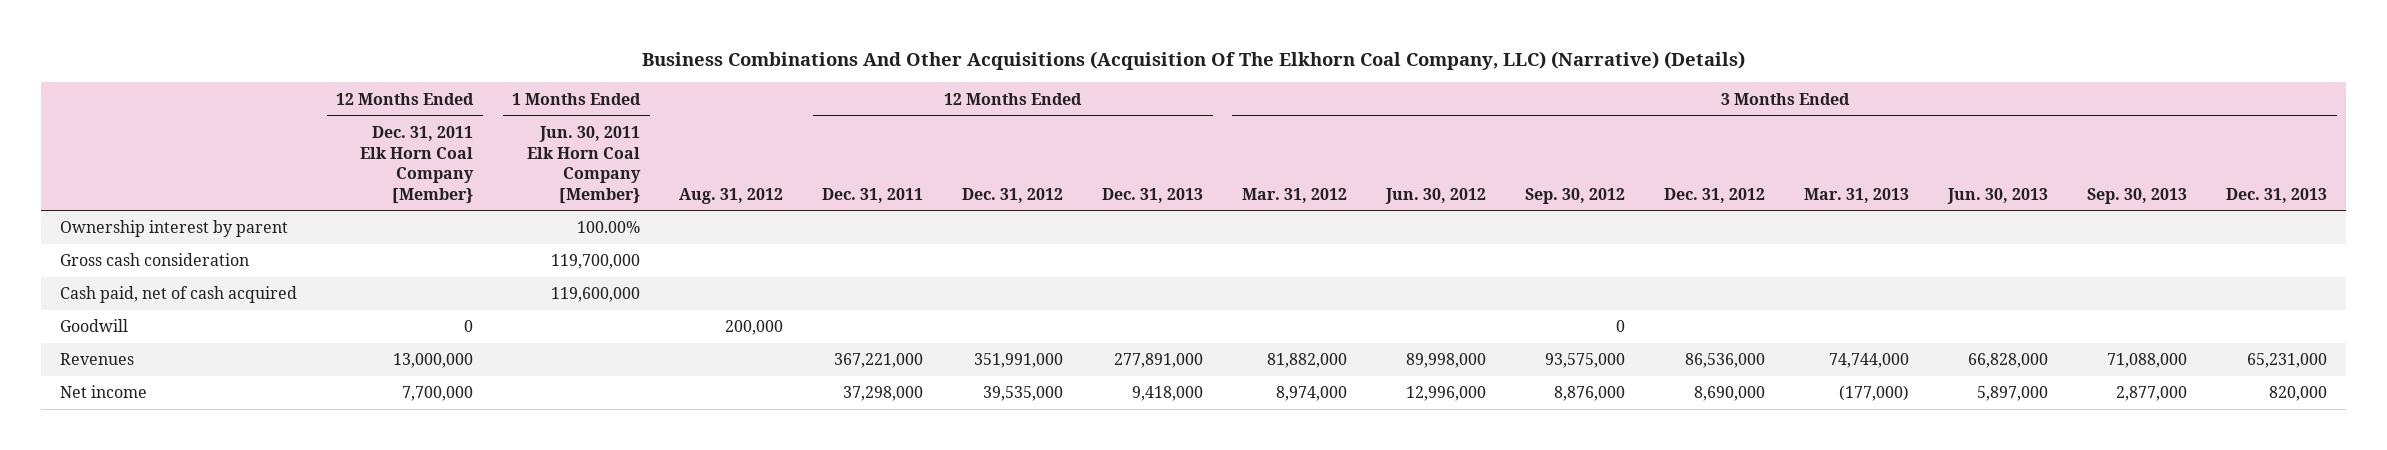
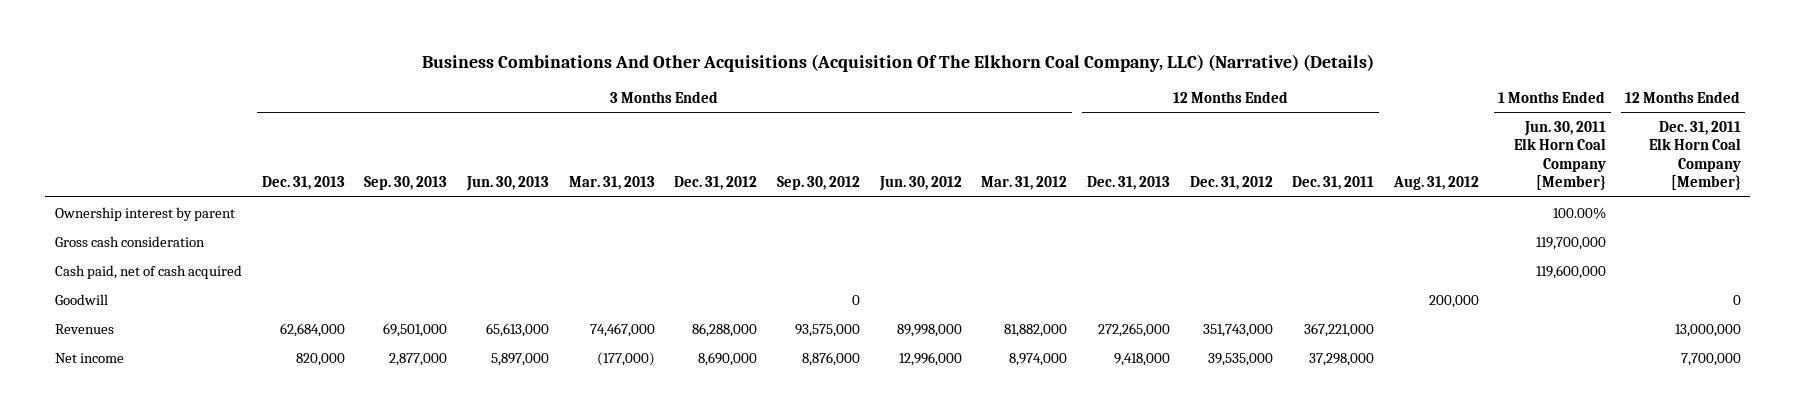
[974,353,1064,369] 351,991,000 -> [1202,323,1273,337] 351,743,000
[1114,353,1204,369] 277,891,000 -> [1098,322,1171,337] 272,265,000
[1685,353,1766,369] 86,536,000 -> [692,322,758,337] 86,288,000
[1829,353,1910,369] 74,744,000 -> [589,322,655,337] 74,467,000
[1967,353,2048,369] 66,828,000 -> [485,322,549,337] 65,613,000
[2106,353,2187,369] 71,088,000 -> [383,322,448,337] 69,501,000
[2246,353,2327,369] 65,231,000 -> [279,322,345,337] 62,684,000

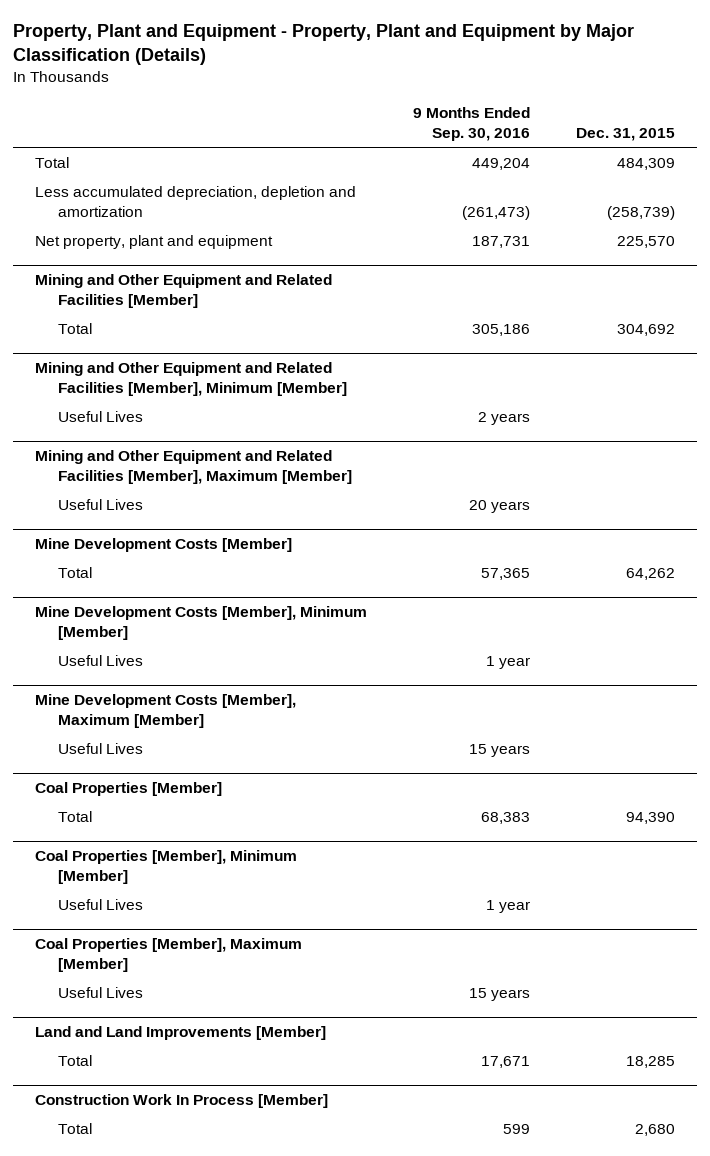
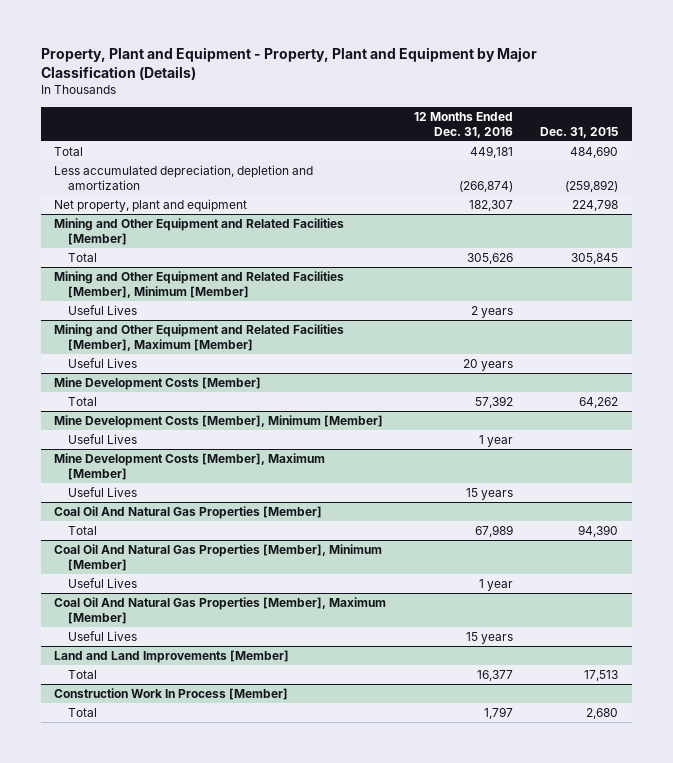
[412,106,530,142] 9 Months Ended Sep. 30, 2016 -> none
none -> [413,111,513,138] 12 Months Ended Dec. 31, 2016
[616,157,675,170] 484,309 -> [570,145,619,158] 484,690
[606,206,675,221] (258,739) -> [565,180,619,193] (259,892)
[616,235,675,248] 225,570 -> [572,198,619,211] 224,798
[616,323,675,336] 304,692 -> [571,252,619,264] 305,845
[35,782,223,797] Coal Properties [Member] -> [54,505,323,519] Coal Oil And Natural Gas Properties [Member]
[35,850,298,885] Coal Properties [Member], Minimum [Member] -> [54,543,383,572] Coal Oil And Natural Gas Properties [Member], Minimum [Member]
[35,938,303,973] Coal Properties [Member], Maximum [Member] -> [54,596,387,625] Coal Oil And Natural Gas Properties [Member], Maximum [Member]
[625,1055,675,1068] 18,285 -> [584,669,619,681] 17,513

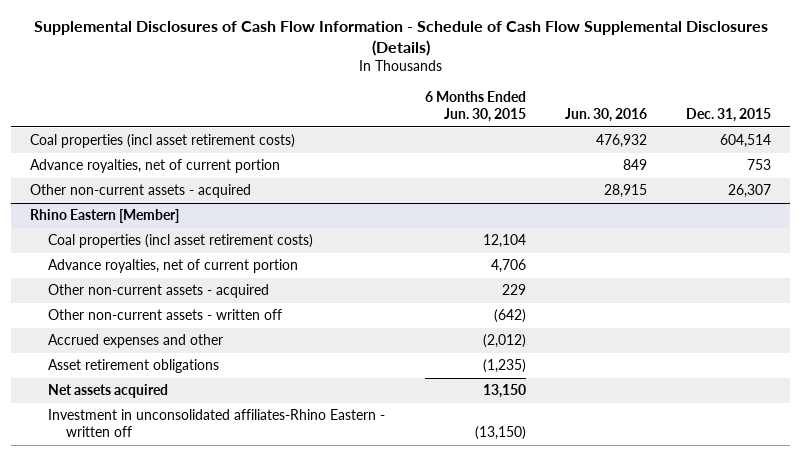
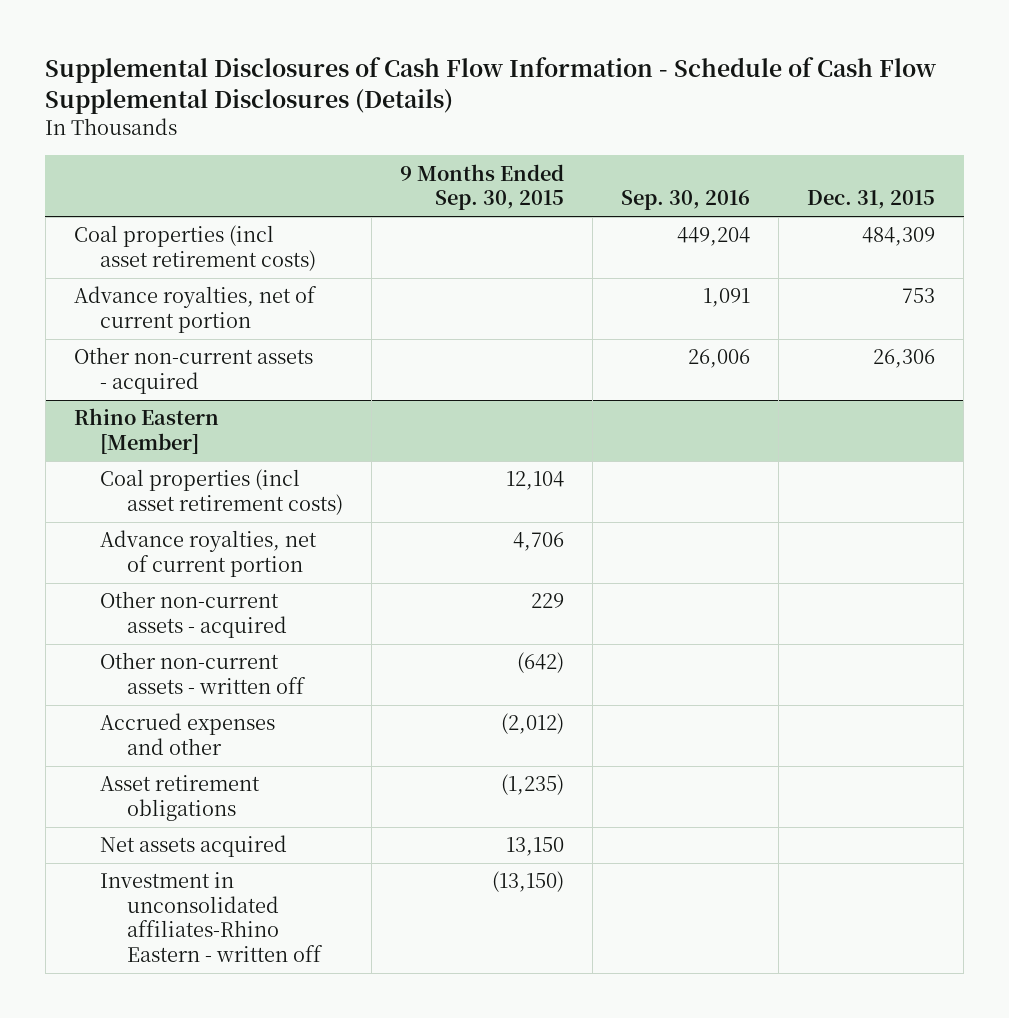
[424,91,526,123] 6 Months Ended Jun. 30, 2015 -> none
[564,108,647,123] Jun. 30, 2016 -> none
none -> [400,163,565,211] 9 Months Ended Sep. 30, 2015
none -> [621,190,751,211] Sep. 30, 2016
[719,134,771,149] 604,514 -> [862,227,936,247] 484,309
[727,184,771,199] 26,307 -> [873,349,936,369] 26,306

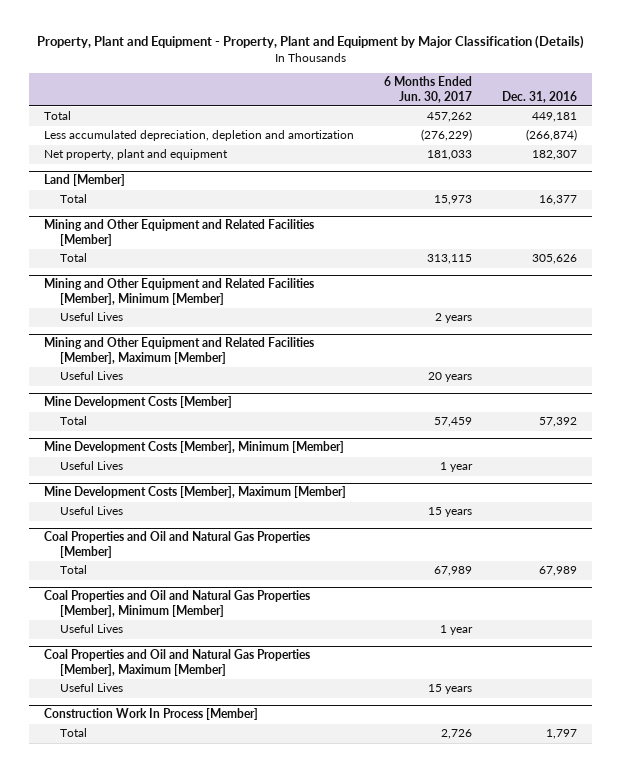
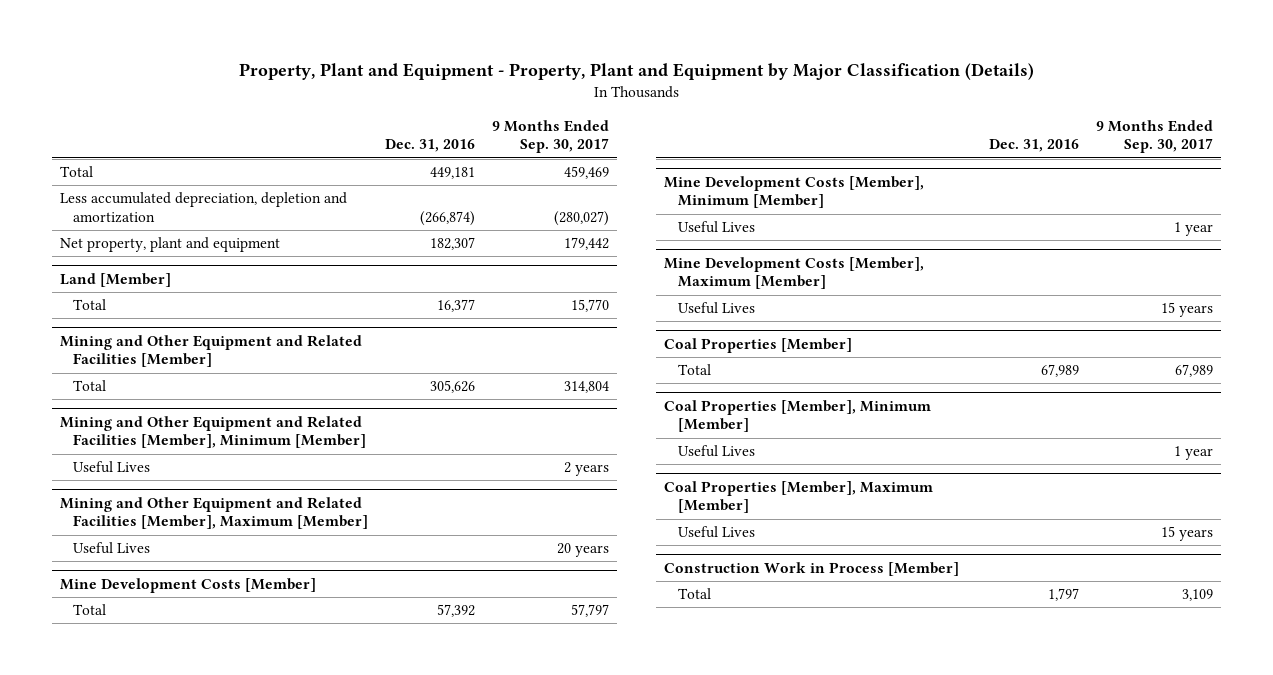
[384,76,473,103] 6 Months Ended Jun. 30, 2017 -> none
none -> [491,119,609,154] 9 Months Ended Sep. 30, 2017
[43,531,310,558] Coal Properties and Oil and Natural Gas Properties [Member] -> [664,337,853,353] Coal Properties [Member]
[43,590,310,617] Coal Properties and Oil and Natural Gas Properties [Member], Minimum [Member] -> [664,399,932,433] Coal Properties [Member], Minimum [Member]
[43,649,310,676] Coal Properties and Oil and Natural Gas Properties [Member], Maximum [Member] -> [664,480,934,514] Coal Properties [Member], Maximum [Member]
[43,708,258,721] Construction Work In Process [Member] -> [664,561,960,576] Construction Work in Process [Member]

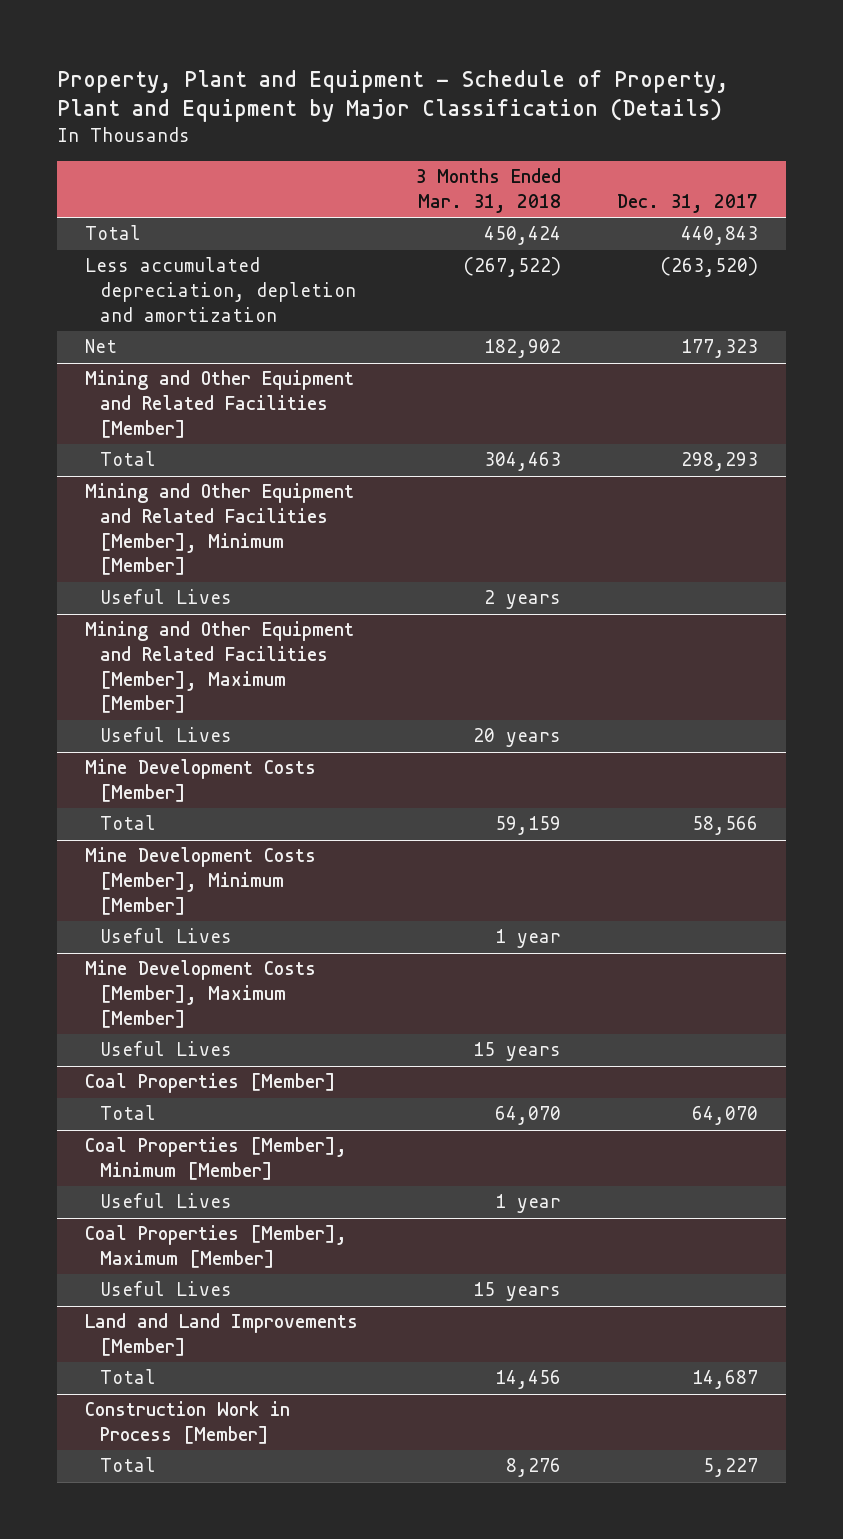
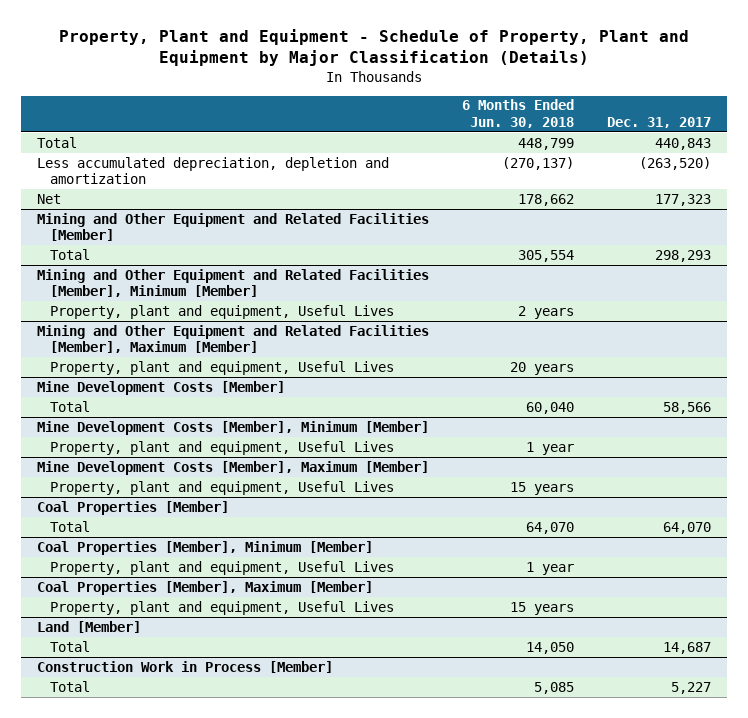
[414,168,561,214] 3 Months Ended Mar. 31, 2018 -> none
none -> [462,99,575,128] 6 Months Ended Jun. 30, 2018
[99,589,232,605] Useful Lives -> [49,304,394,319] Property, plant and equipment, Useful Lives
[99,727,232,743] Useful Lives -> [49,360,394,375] Property, plant and equipment, Useful Lives
[99,928,232,944] Useful Lives -> [49,440,394,455] Property, plant and equipment, Useful Lives
[99,1041,232,1057] Useful Lives -> [49,480,394,495] Property, plant and equipment, Useful Lives
[99,1193,232,1209] Useful Lives -> [49,560,394,575] Property, plant and equipment, Useful Lives
[99,1281,232,1297] Useful Lives -> [49,600,394,615] Property, plant and equipment, Useful Lives
[85,1313,359,1357] Land and Land Improvements [Member] -> [37,620,142,633] Land [Member]

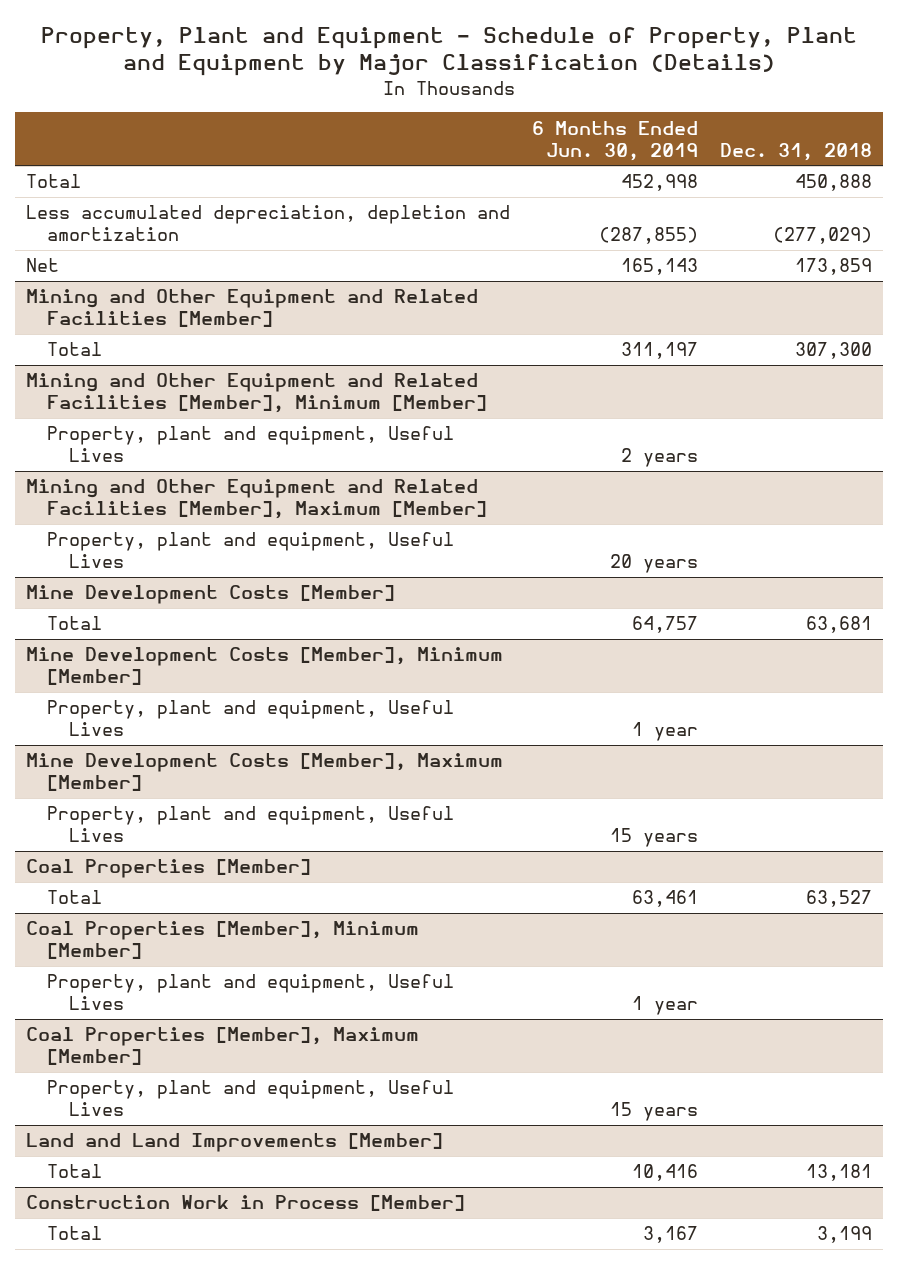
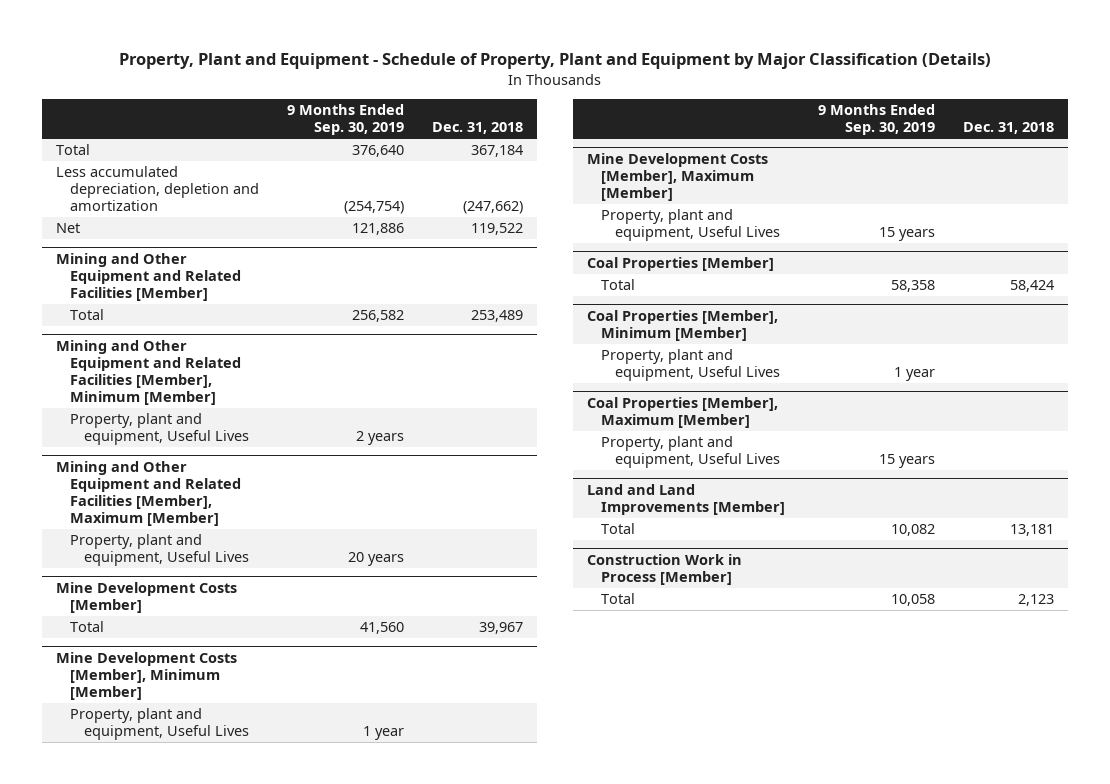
[531,120,698,161] 6 Months Ended Jun. 30, 2019 -> none
none -> [287,104,405,136] 9 Months Ended Sep. 30, 2019
[794,174,872,192] 450,888 -> [471,145,524,158] 367,184
[772,227,872,245] (277,029) -> [463,201,524,215] (247,662)
[794,258,872,276] 173,859 -> [471,223,524,236] 119,522
[794,342,872,360] 307,300 -> [471,310,524,323] 253,489
[805,616,872,634] 63,681 -> [479,622,524,635] 39,967
[805,890,872,908] 63,527 -> [1009,280,1054,293] 58,424
[816,1226,872,1244] 3,199 -> [1017,594,1054,607] 2,123

